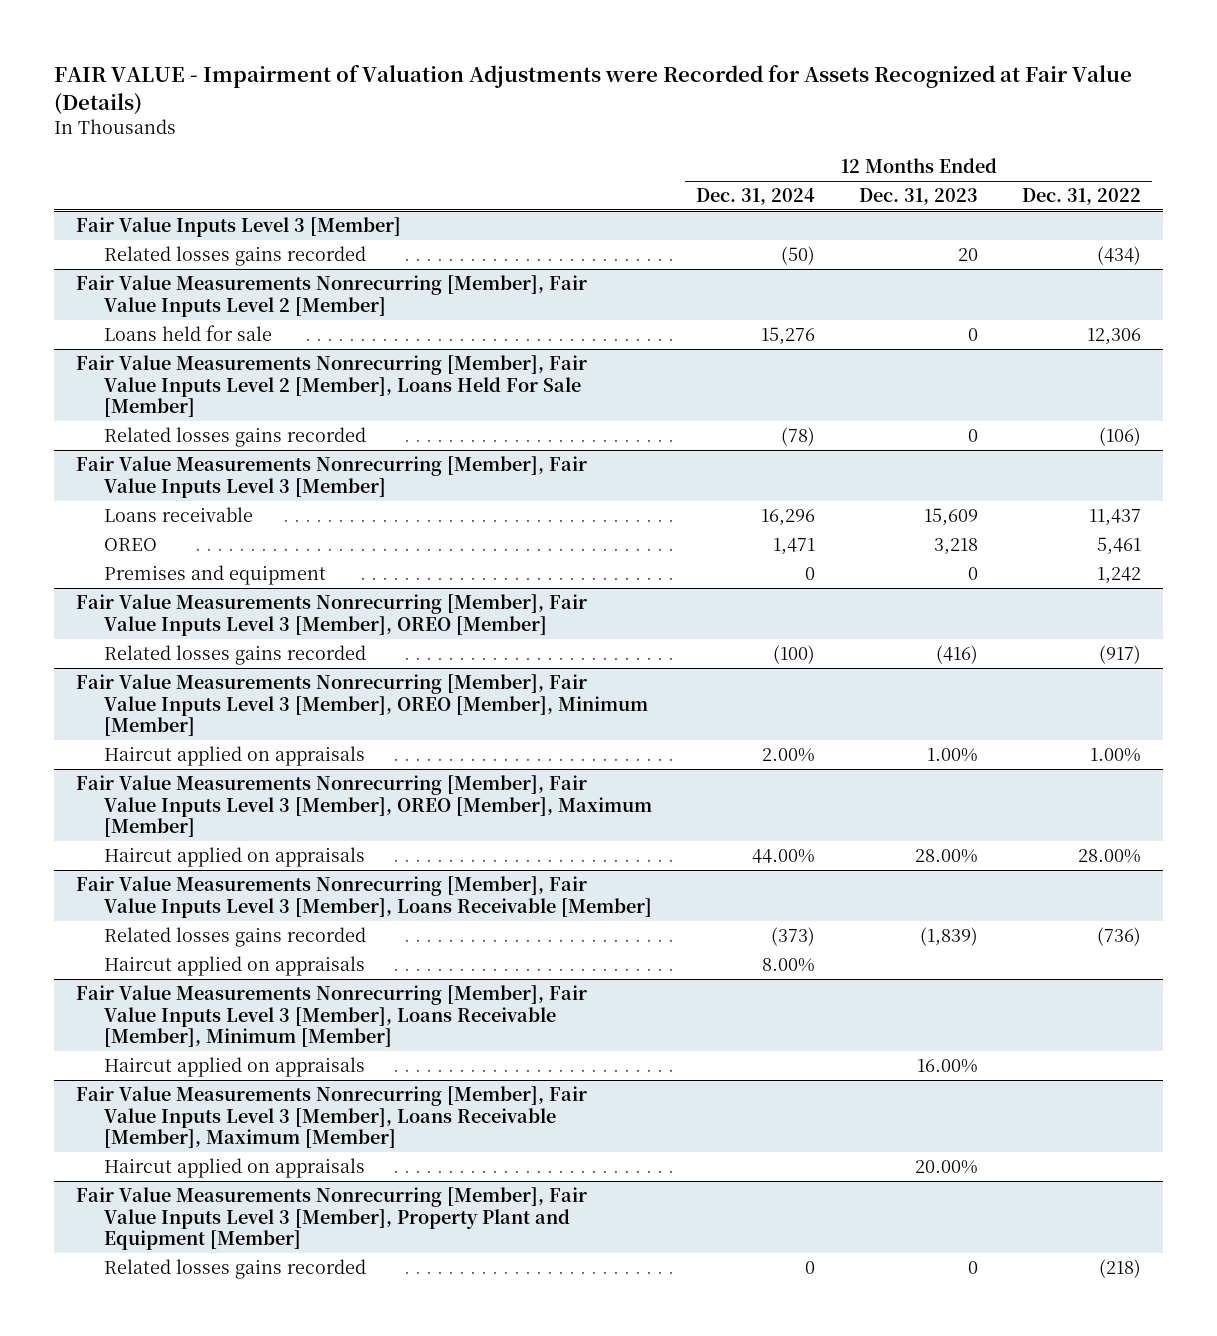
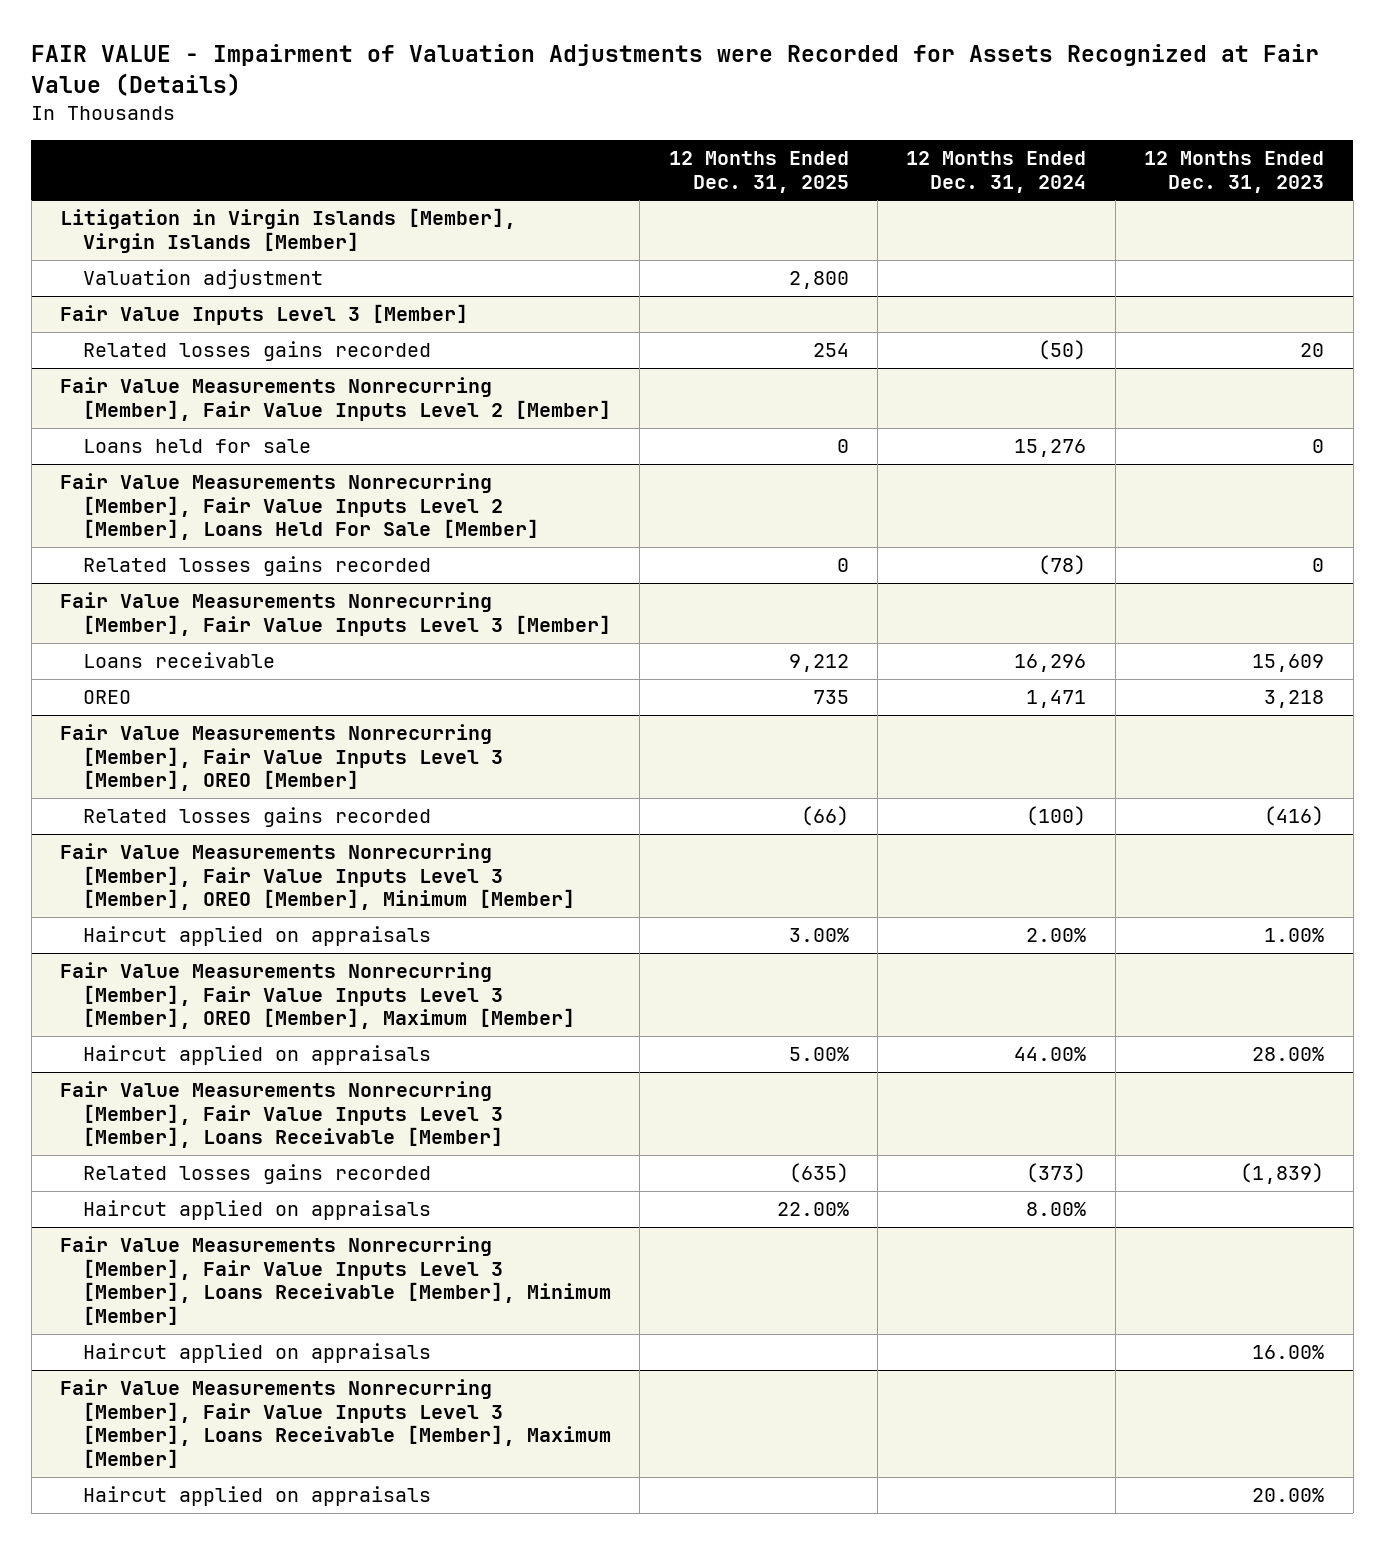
[1022,188,1142,206] Dec. 31, 2022 -> none
none -> [668,151,849,193] 12 Months Ended Dec. 31, 2025
none -> [60,208,517,253] Litigation in Virgin Islands [Member], Virgin Islands [Member]
none -> [82,269,323,290] Valuation adjustment
[104,565,327,586] Premises and equipment -> none
[75,1187,587,1251] Fair Value Measurements Nonrecurring [Member], Fair Value Inputs Level 3 [Member], Property Plant and Equipment [Member] -> none
[104,1259,367,1280] Related losses gains recorded -> none

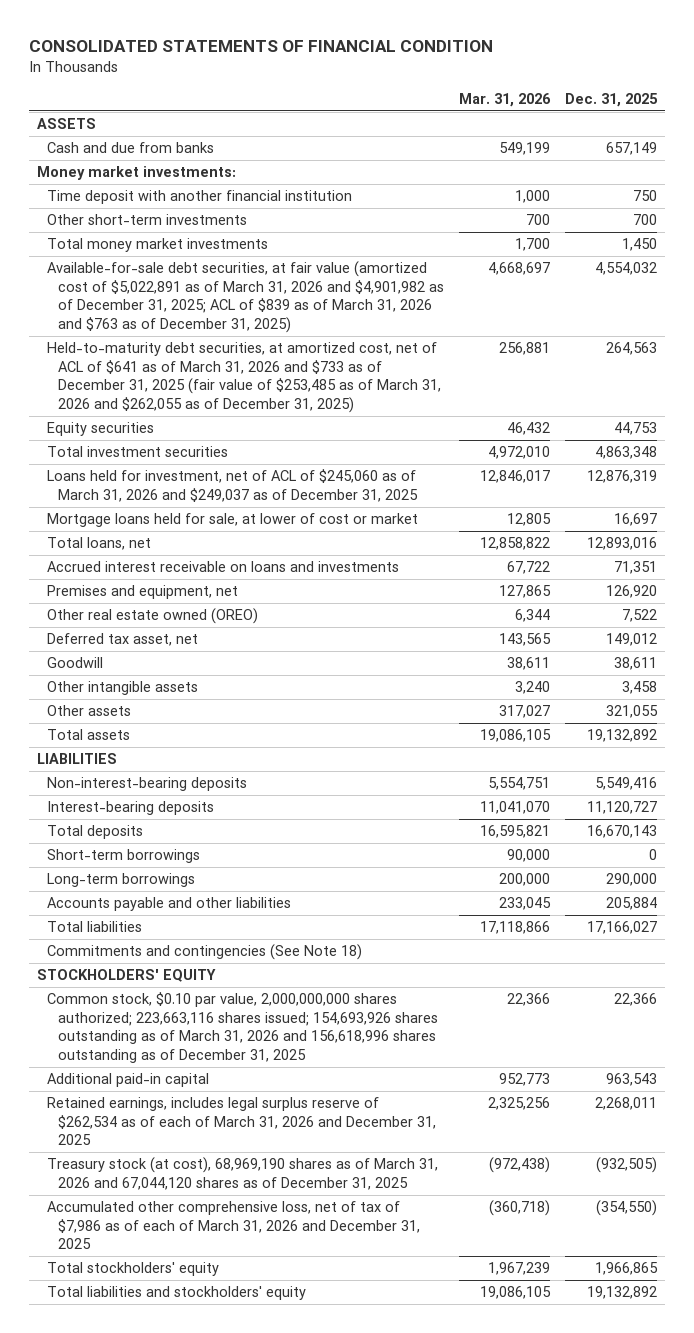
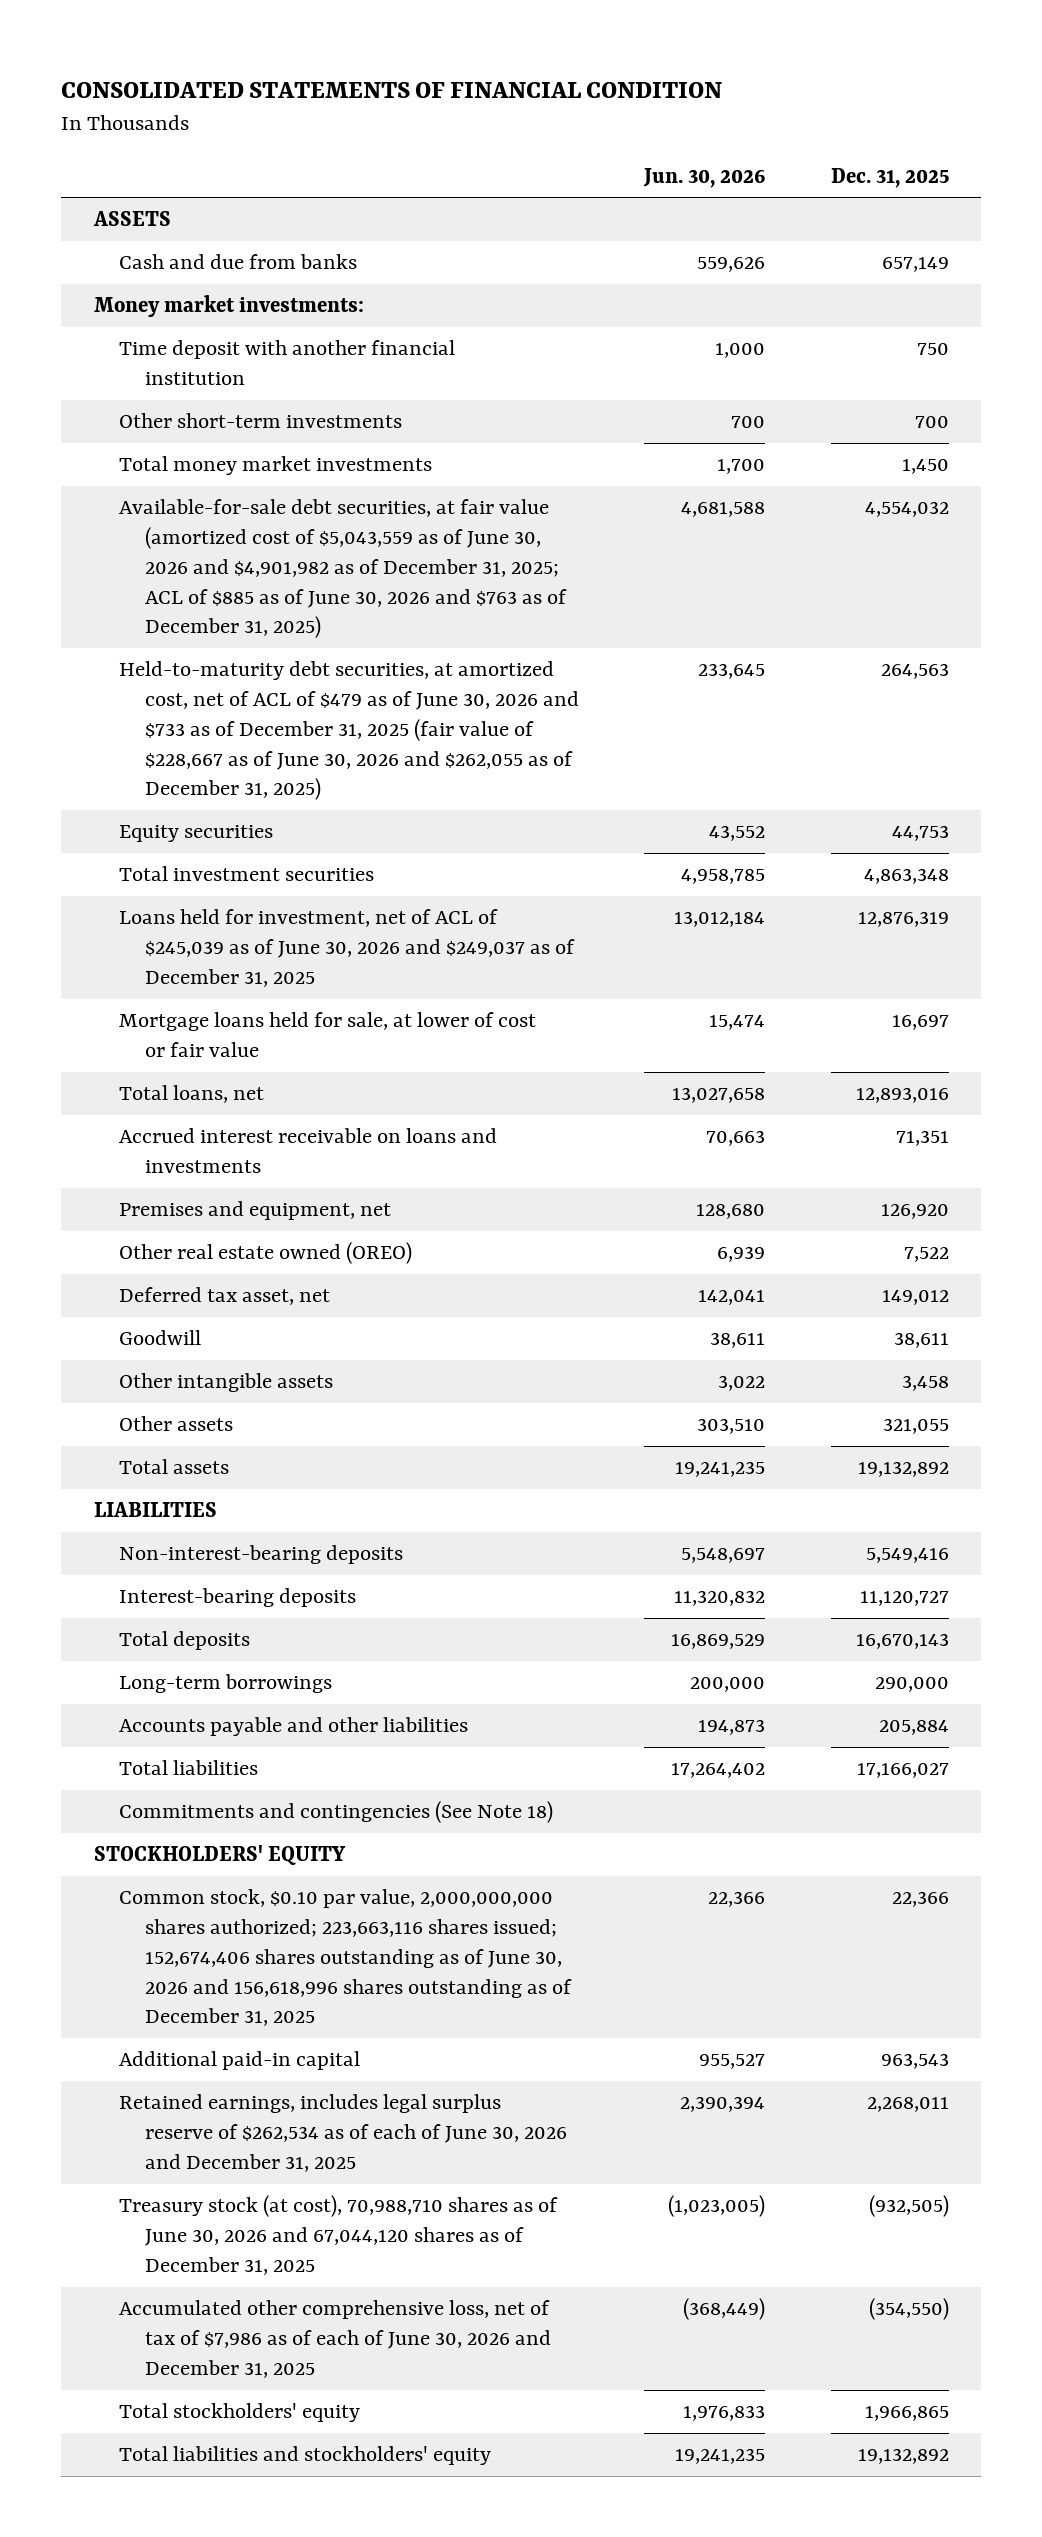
[459,93,552,108] Mar. 31, 2026 -> none
none -> [643,167,766,188] Jun. 30, 2026
[47,261,444,334] Available-for-sale debt securities, at fair value (amortized cost of $5,022,891 as of March 31, 2026 and $4,901,982 as of December 31, 2025; ACL of $839 as of March 31, 2026 and $763 as of December 31, 2025) -> [119,499,567,639] Available-for-sale debt securities, at fair value (amortized cost of $5,043,559 as of June 30, 2026 and $4,901,982 as of December 31, 2025; ACL of $885 as of June 30, 2026 and $763 as of December 31, 2025)
[47,342,441,414] Held-to-maturity debt securities, at amortized cost, net of ACL of $641 as of March 31, 2026 and $733 as of December 31, 2025 (fair value of $253,485 as of March 31, 2026 and $262,055 as of December 31, 2025) -> [119,661,579,801] Held-to-maturity debt securities, at amortized cost, net of ACL of $479 as of June 30, 2026 and $733 as of December 31, 2025 (fair value of $228,667 as of June 30, 2026 and $262,055 as of December 31, 2025)
[47,469,418,502] Loans held for investment, net of ACL of $245,060 as of March 31, 2026 and $249,037 as of December 31, 2025 -> [119,909,575,987] Loans held for investment, net of ACL of $245,039 as of June 30, 2026 and $249,037 as of December 31, 2025
[47,513,419,528] Mortgage loans held for sale, at lower of cost or market -> [119,1012,537,1058] Mortgage loans held for sale, at lower of cost or fair value
[47,849,201,864] Short-term borrowings -> none
[47,992,438,1064] Common stock, $0.10 par value, 2,000,000,000 shares authorized; 223,663,116 shares issued; 154,693,926 shares outstanding as of March 31, 2026 and 156,618,996 shares outstanding as of December 31, 2025 -> [119,1889,572,2027] Common stock, $0.10 par value, 2,000,000,000 shares authorized; 223,663,116 shares issued; 152,674,406 shares outstanding as of June 30, 2026 and 156,618,996 shares outstanding as of December 31, 2025
[47,1097,436,1146] Retained earnings, includes legal surplus reserve of $262,534 as of each of March 31, 2026 and December 31, 2025 -> [119,2094,567,2172] Retained earnings, includes legal surplus reserve of $262,534 as of each of June 30, 2026 and December 31, 2025
[47,1157,439,1190] Treasury stock (at cost), 68,969,190 shares as of March 31, 2026 and 67,044,120 shares as of December 31, 2025 -> [119,2195,559,2275] Treasury stock (at cost), 70,988,710 shares as of June 30, 2026 and 67,044,120 shares as of December 31, 2025
[47,1201,420,1250] Accumulated other comprehensive loss, net of tax of $7,986 as of each of March 31, 2026 and December 31, 2025 -> [119,2300,551,2378] Accumulated other comprehensive loss, net of tax of $7,986 as of each of June 30, 2026 and December 31, 2025

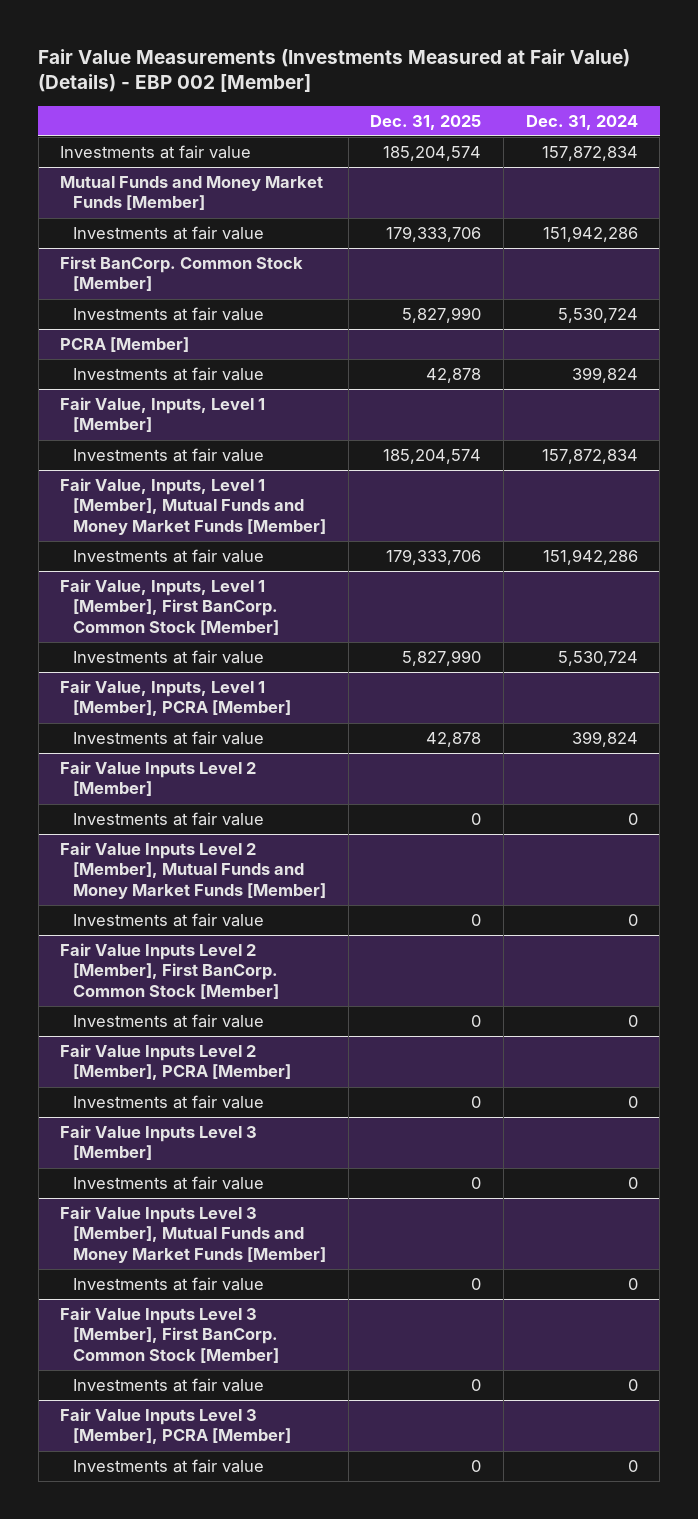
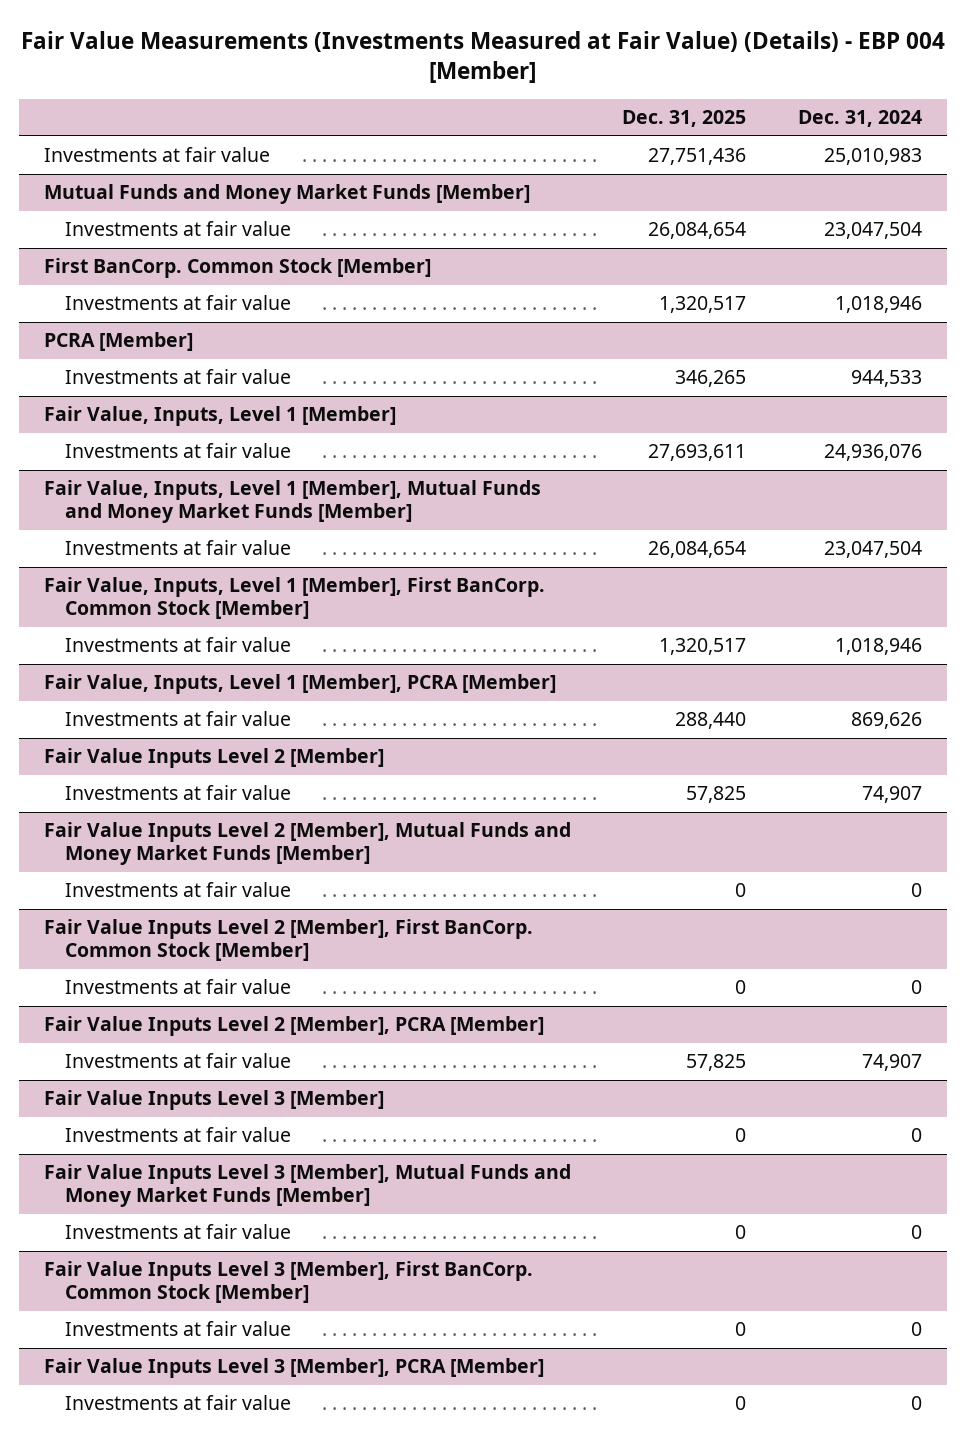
[38,48,631,93] Fair Value Measurements (Investments Measured at Fair Value) (Details) - EBP 002 [Member] -> [20,31,945,84] Fair Value Measurements (Investments Measured at Fair Value) (Details) - EBP 004 [Member]
[383,146,482,162] 185,204,574 -> [648,148,747,166] 27,751,436
[541,146,638,162] 157,872,834 -> [823,148,922,166] 25,010,983
[386,226,482,243] 179,333,706 -> [648,222,747,240] 26,084,654
[542,226,638,243] 151,942,286 -> [823,222,922,240] 23,047,504
[402,307,482,324] 5,827,990 -> [659,296,747,314] 1,320,517
[557,308,638,324] 5,530,724 -> [834,296,922,314] 1,018,946
[426,368,482,384] 42,878 -> [675,370,747,388] 346,265
[571,367,638,384] 399,824 -> [850,370,922,388] 944,533
[383,449,482,465] 185,204,574 -> [648,444,747,462] 27,693,611
[541,449,638,465] 157,872,834 -> [823,444,922,462] 24,936,076
[386,549,482,566] 179,333,706 -> [648,541,747,559] 26,084,654
[542,549,638,566] 151,942,286 -> [823,541,922,559] 23,047,504
[402,650,482,667] 5,827,990 -> [659,638,747,656] 1,320,517
[557,651,638,667] 5,530,724 -> [834,638,922,656] 1,018,946
[426,732,482,748] 42,878 -> [675,712,747,730] 288,440
[571,731,638,748] 399,824 -> [850,712,922,730] 869,626
[471,813,482,826] 0 -> [686,786,747,804] 57,825
[627,813,638,826] 0 -> [861,786,922,804] 74,907
[471,1096,482,1109] 0 -> [686,1054,747,1072] 57,825
[627,1096,638,1109] 0 -> [861,1054,922,1072] 74,907

